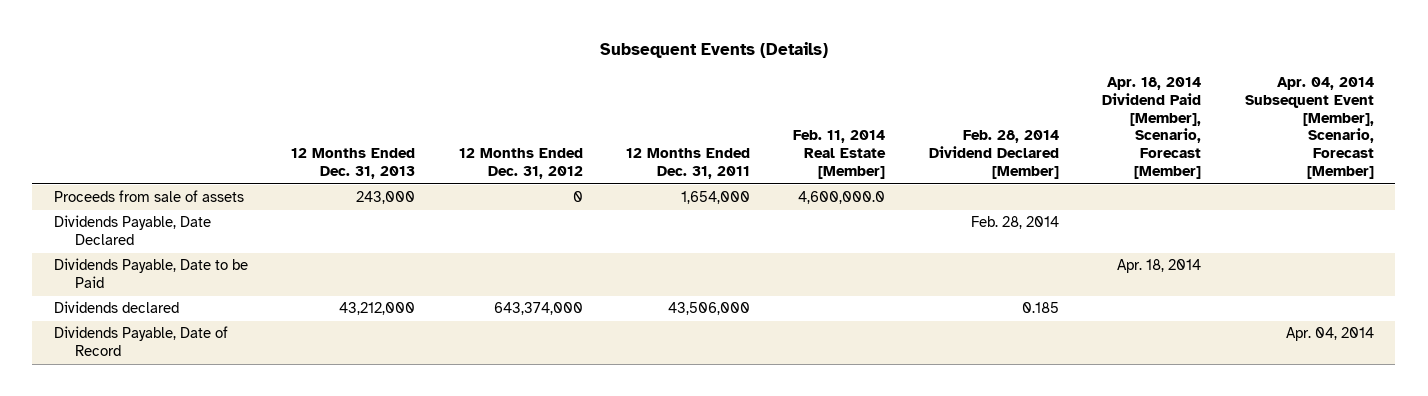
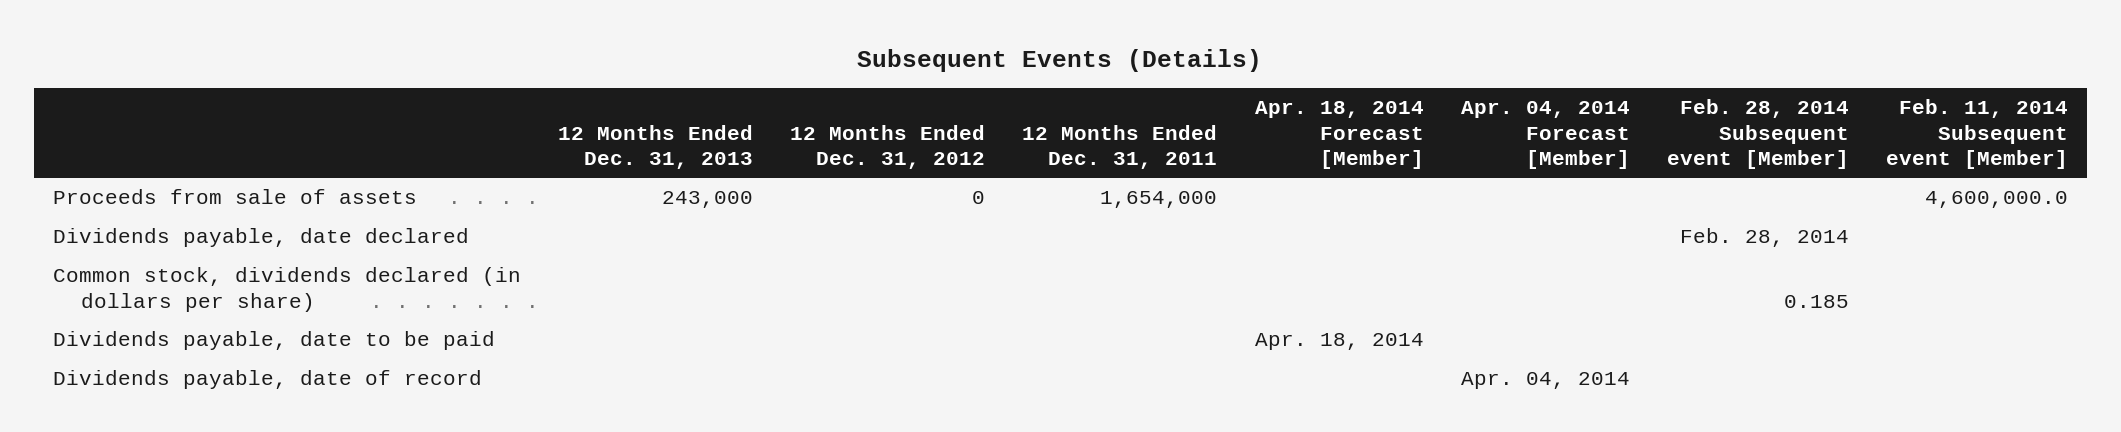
[793,130,887,180] Feb. 11, 2014 Real Estate [Member] -> none
[928,130,1059,180] Feb. 28, 2014 Dividend Declared [Member] -> none
[1102,76,1202,180] Apr. 18, 2014 Dividend Paid [Member], Scenario, Forecast [Member] -> none
[1244,76,1374,180] Apr. 04, 2014 Subsequent Event [Member], Scenario, Forecast [Member] -> none
none -> [1254,101,1424,170] Apr. 18, 2014 Forecast [Member]
none -> [1460,101,1630,170] Apr. 04, 2014 Forecast [Member]
none -> [1667,99,1850,170] Feb. 28, 2014 Subsequent event [Member]
none -> [1886,99,2069,170] Feb. 11, 2014 Subsequent event [Member]
[53,301,179,314] Dividends declared -> none
[53,215,211,246] Dividends Payable, Date Declared -> [52,228,469,248] Dividends payable, date declared
none -> [52,267,521,312] Common stock, dividends declared (in dollars per share)
[53,258,248,289] Dividends Payable, Date to be Paid -> [52,331,495,351] Dividends payable, date to be paid
[53,326,228,357] Dividends Payable, Date of Record -> [52,370,482,390] Dividends payable, date of record

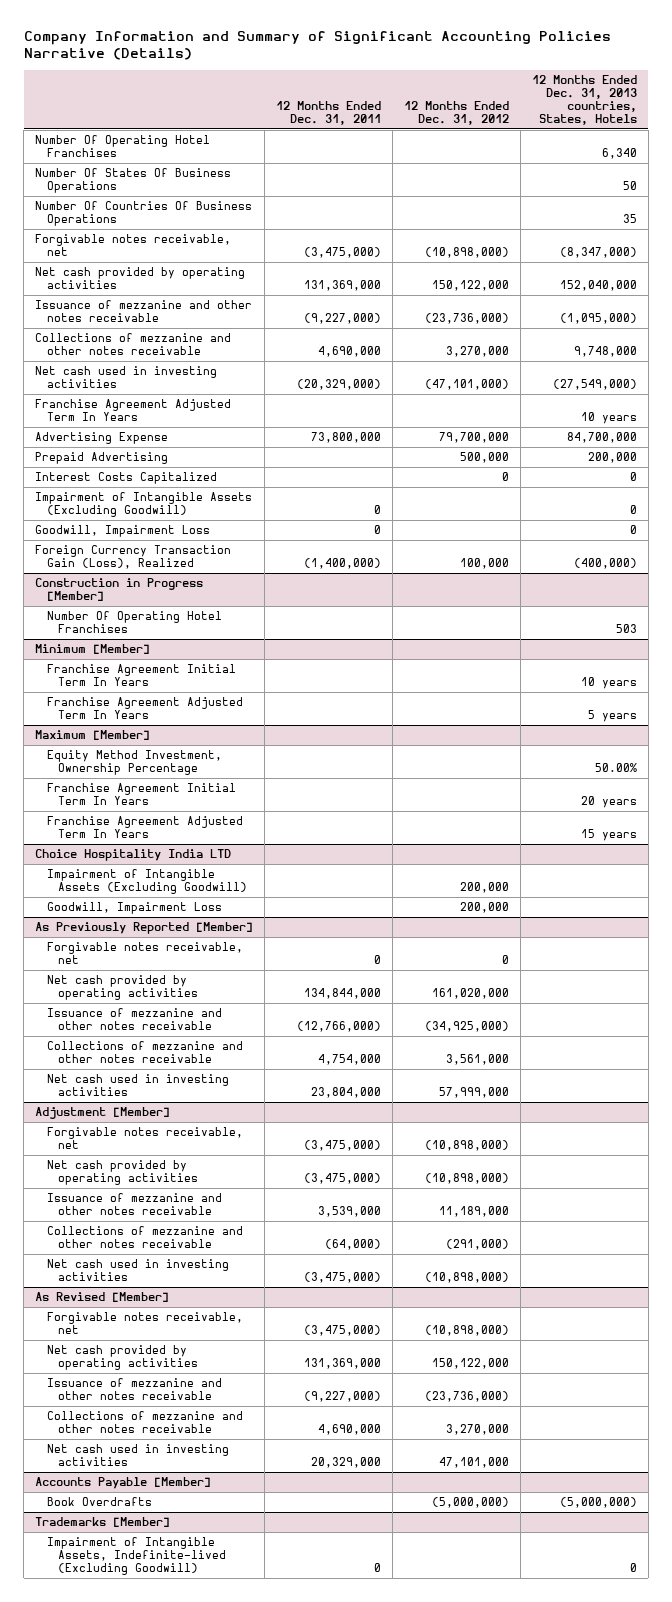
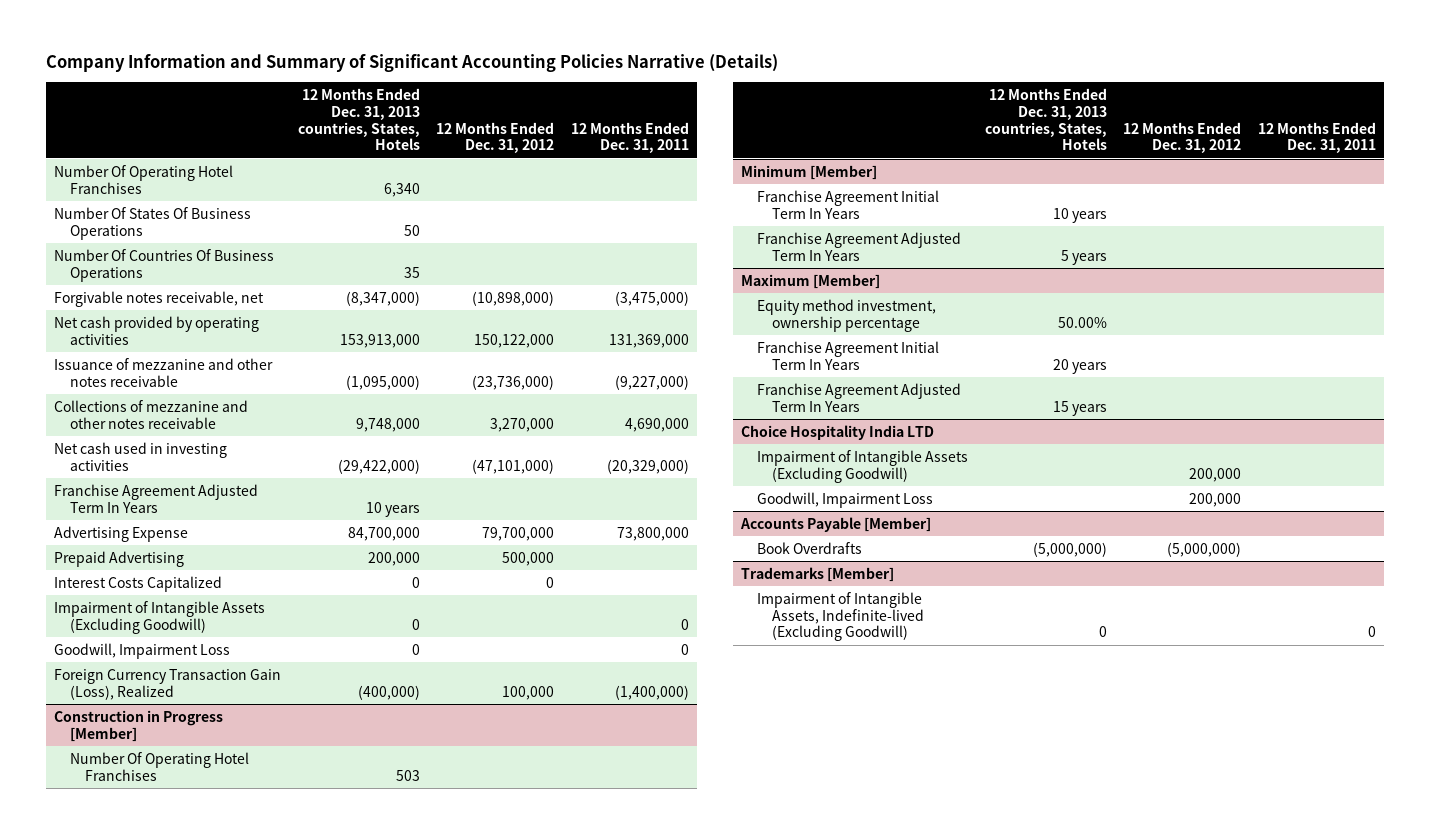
[559,280,637,292] 152,040,000 -> [339,333,420,348] 153,913,000
[552,379,637,391] (27,549,000) -> [337,458,420,474] (29,422,000)
[46,750,222,776] Equity Method Investment, Ownership Percentage -> [756,298,936,332] Equity method investment, ownership percentage
[35,922,254,935] As Previously Reported [Member] -> none
[46,942,243,965] Forgivable notes receivable, net -> none
[46,975,199,1001] Net cash provided by operating activities -> none
[46,1008,222,1031] Issuance of mezzanine and other notes receivable -> none
[46,1041,243,1064] Collections of mezzanine and other notes receivable -> none
[46,1074,229,1097] Net cash used in investing activities -> none
[35,1107,171,1120] Adjustment [Member] -> none
[46,1127,243,1150] Forgivable notes receivable, net -> none
[46,1160,199,1186] Net cash provided by operating activities -> none
[46,1193,222,1216] Issuance of mezzanine and other notes receivable -> none
[46,1226,243,1249] Collections of mezzanine and other notes receivable -> none
[46,1259,229,1282] Net cash used in investing activities -> none
[35,1292,170,1303] As Revised [Member] -> none
[46,1312,243,1335] Forgivable notes receivable, net -> none
[46,1345,199,1371] Net cash provided by operating activities -> none
[46,1378,222,1401] Issuance of mezzanine and other notes receivable -> none
[46,1411,243,1434] Collections of mezzanine and other notes receivable -> none
[46,1444,229,1467] Net cash used in investing activities -> none

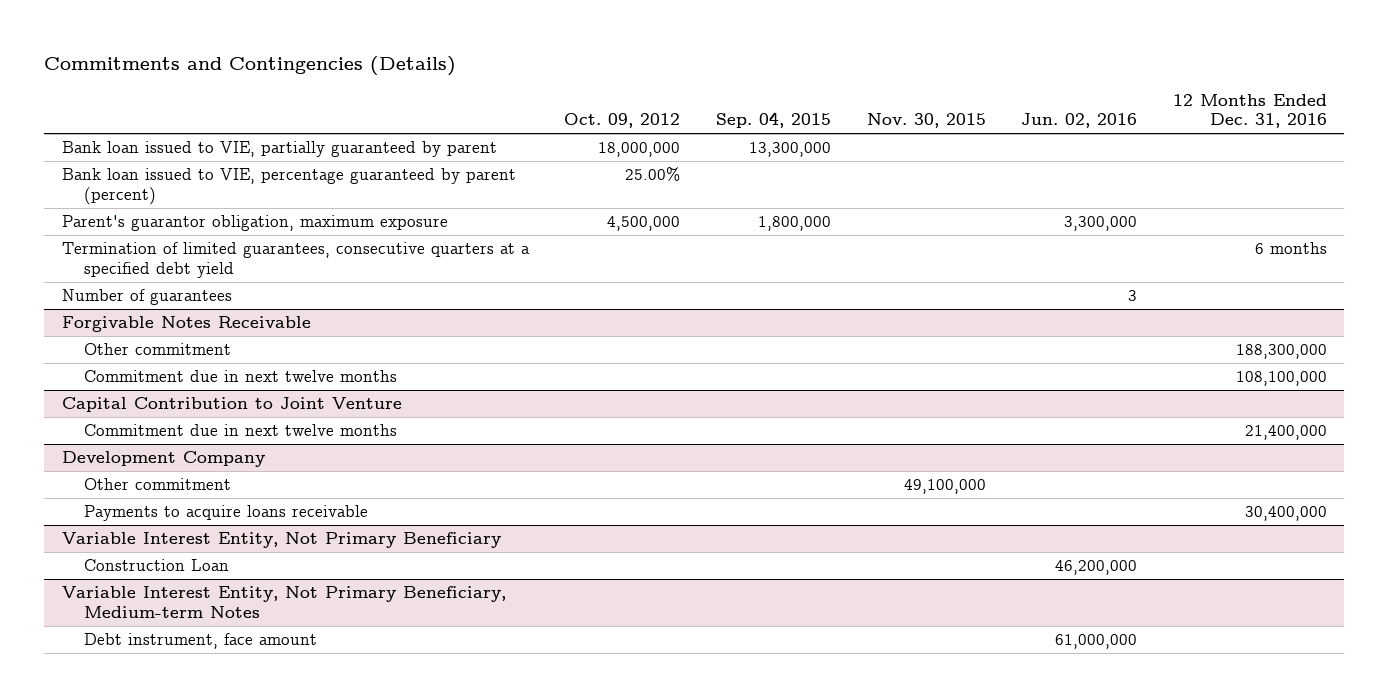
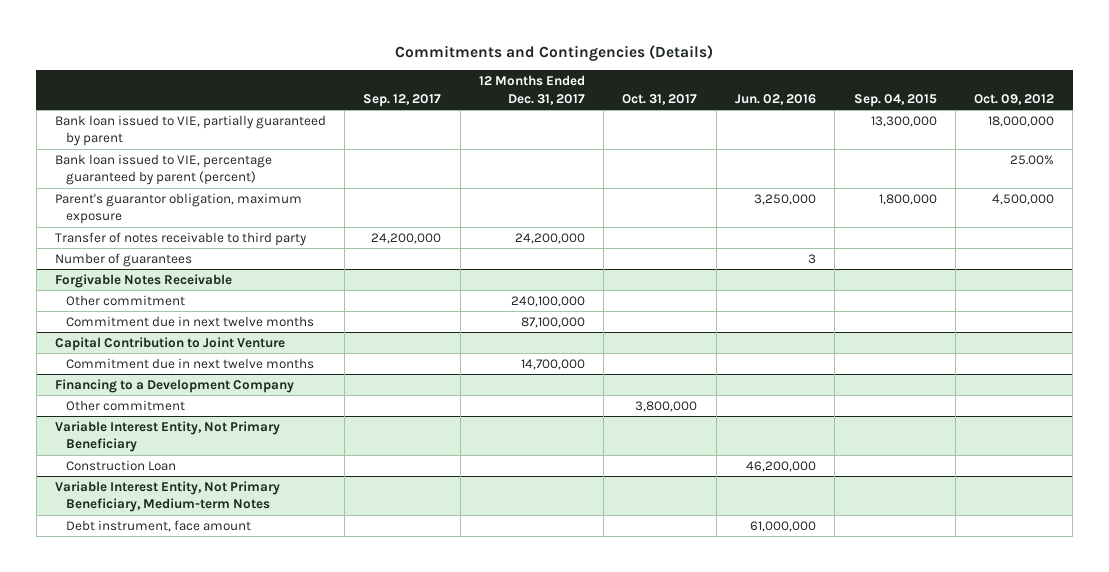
[866,113,986,129] Nov. 30, 2015 -> none
[1172,93,1327,129] 12 Months Ended Dec. 31, 2016 -> none
none -> [363,93,442,107] Sep. 12, 2017
none -> [478,75,585,105] 12 Months Ended Dec. 31, 2017
none -> [622,93,698,105] Oct. 31, 2017
[61,242,530,278] Termination of limited guarantees, consecutive quarters at a specified debt yield -> none
[1064,216,1138,232] 3,300,000 -> [754,193,817,205] 3,250,000
none -> [54,231,307,246] Transfer of notes receivable to third party
[61,451,265,468] Development Company -> none
[83,478,231,491] Other commitment -> none
[83,505,368,522] Payments to acquire loans receivable -> none
none -> [54,378,294,393] Financing to a Development Company
none -> [66,399,186,411] Other commitment

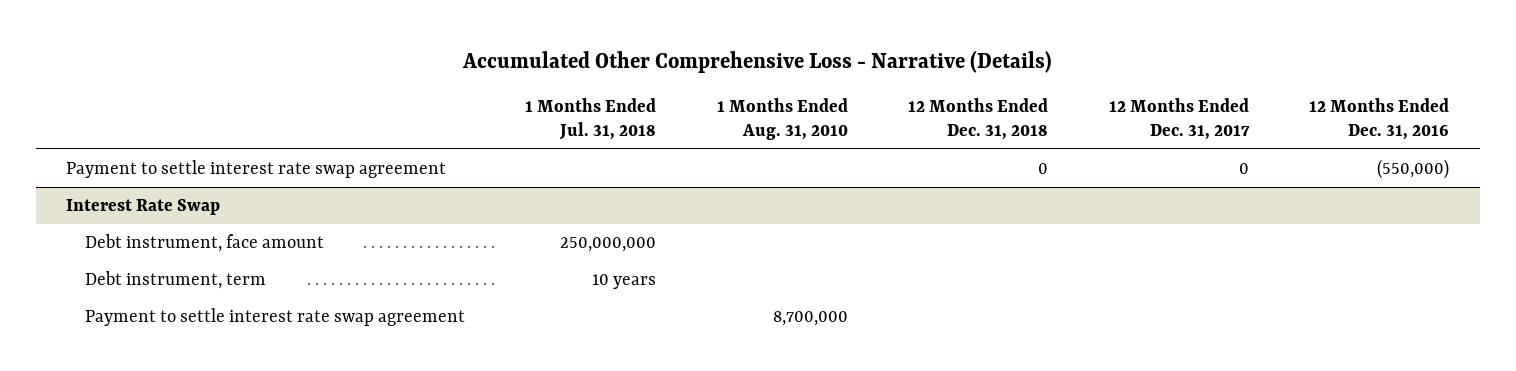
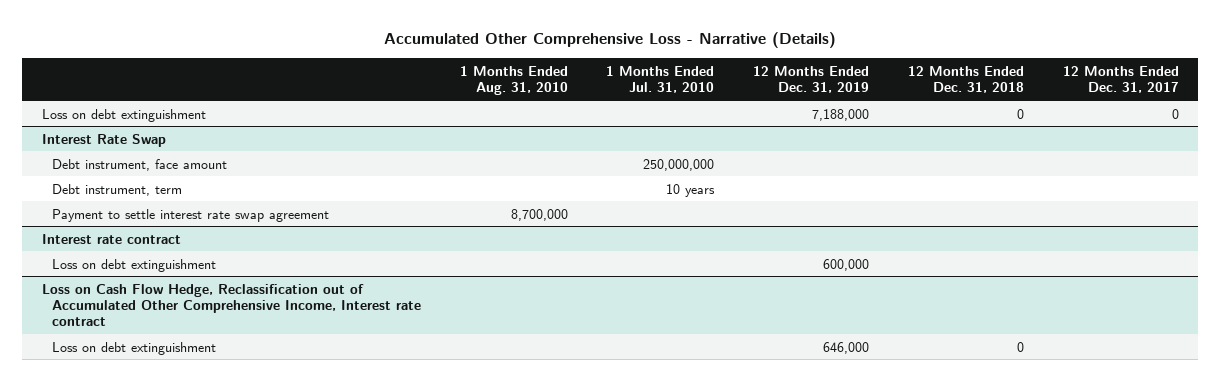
[525,98,657,140] 1 Months Ended Jul. 31, 2018 -> none
[1309,98,1450,140] 12 Months Ended Dec. 31, 2016 -> none
none -> [606,66,715,94] 1 Months Ended Jul. 31, 2010
none -> [753,66,870,94] 12 Months Ended Dec. 31, 2019
[66,160,447,179] Payment to settle interest rate swap agreement -> none
none -> [41,108,206,122] Loss on debt extinguishment
none -> [41,233,181,244] Interest rate contract
none -> [51,258,216,272] Loss on debt extinguishment
none -> [41,283,421,327] Loss on Cash Flow Hedge, Reclassification out of Accumulated Other Comprehensive Income, Interest rate contract
none -> [51,341,216,355] Loss on debt extinguishment

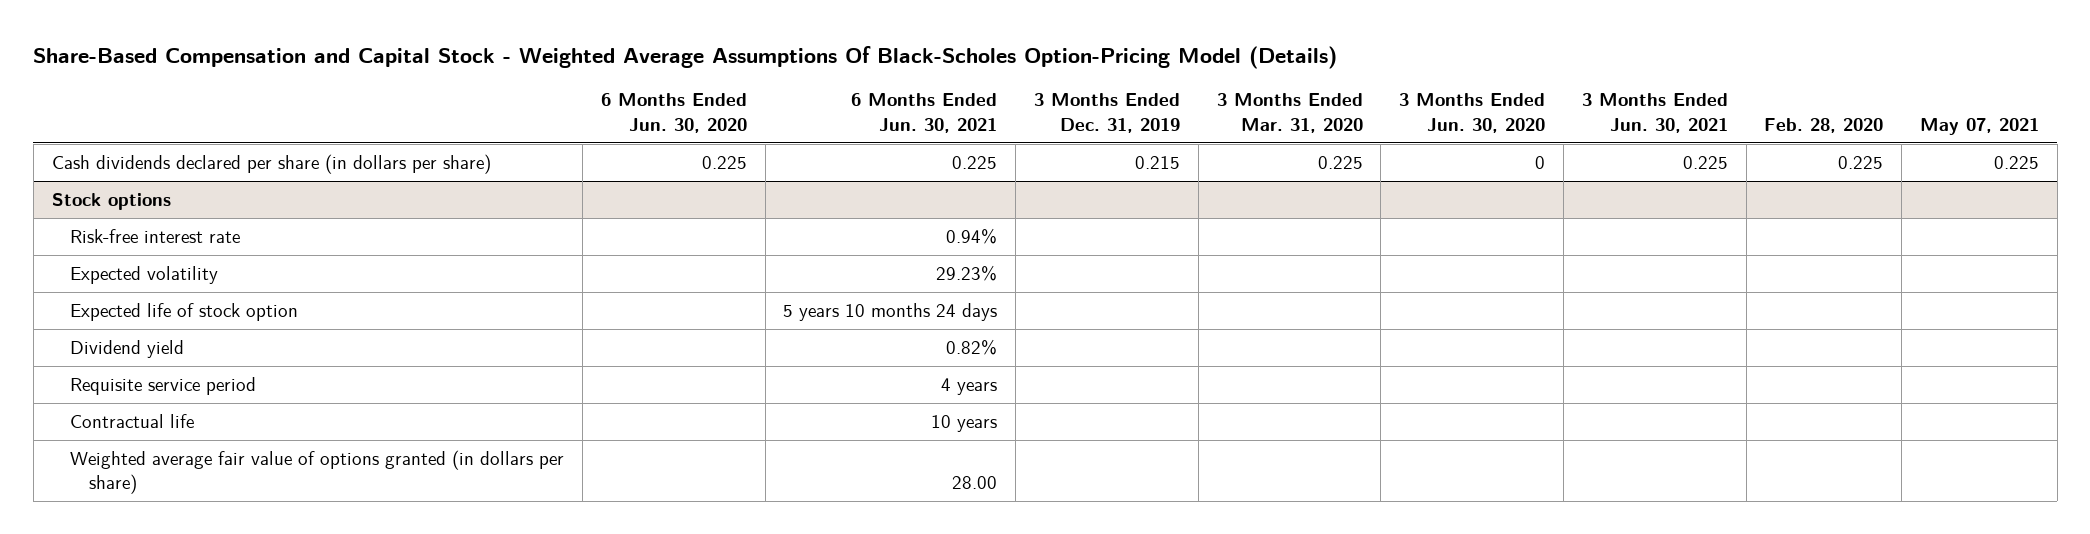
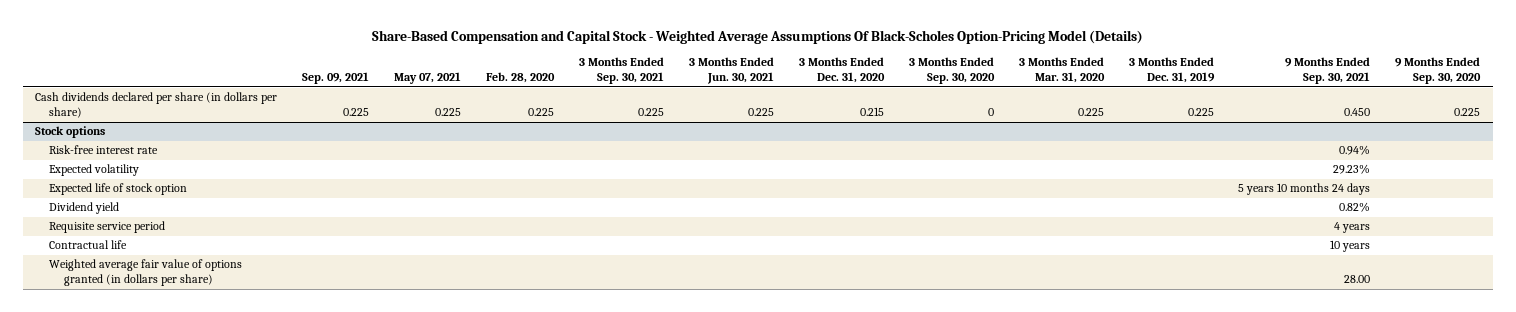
[600,93,747,133] 6 Months Ended Jun. 30, 2020 -> none
[851,93,998,133] 6 Months Ended Jun. 30, 2021 -> none
[1399,93,1546,133] 3 Months Ended Jun. 30, 2020 -> none
none -> [302,72,370,85] Sep. 09, 2021
none -> [578,57,664,85] 3 Months Ended Sep. 30, 2021
none -> [798,57,885,84] 3 Months Ended Dec. 31, 2020
none -> [908,57,995,85] 3 Months Ended Sep. 30, 2020
none -> [1285,57,1371,85] 9 Months Ended Sep. 30, 2021
none -> [1395,57,1482,85] 9 Months Ended Sep. 30, 2020
[1134,155,1180,169] 0.215 -> [1187,108,1214,117] 0.225

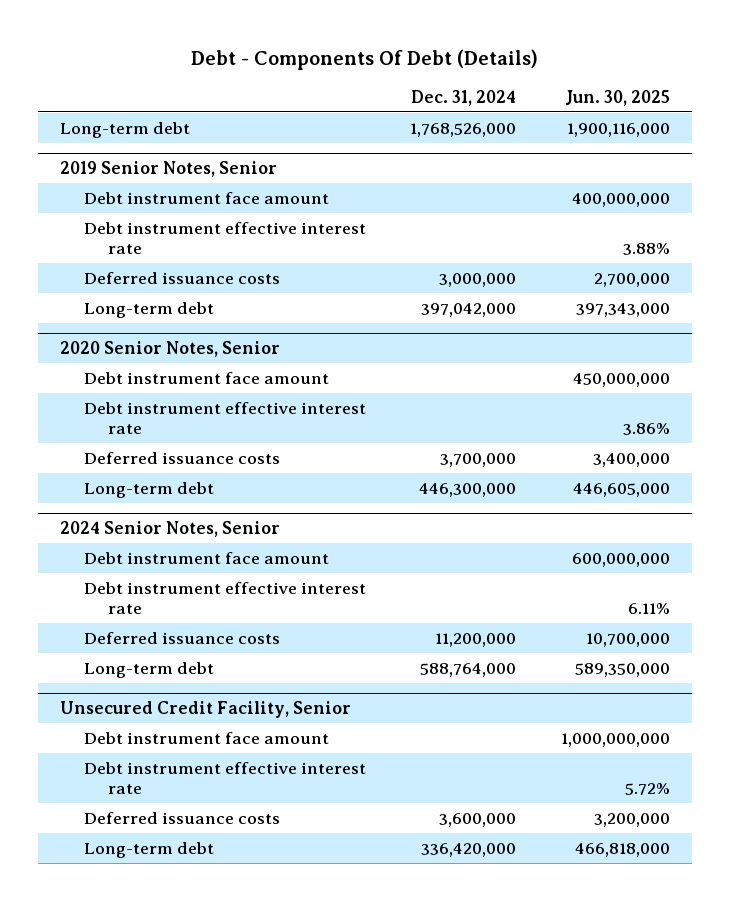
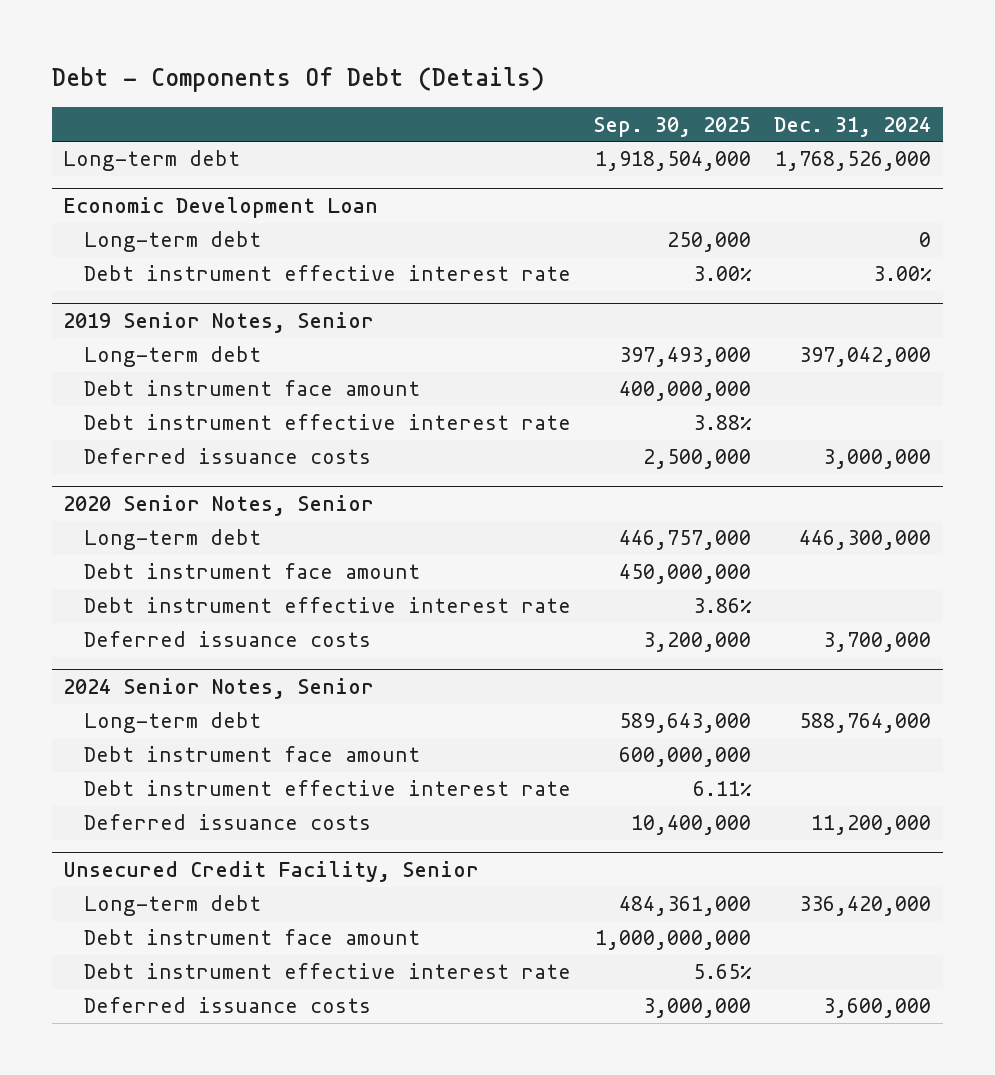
[564,90,670,107] Jun. 30, 2025 -> none
none -> [593,116,752,137] Sep. 30, 2025
none -> [63,197,379,219] Economic Development Loan
none -> [83,231,261,253] Long-term debt
none -> [83,265,571,282] Debt instrument effective interest rate
[83,301,214,318] Long-term debt -> [83,346,261,368] Long-term debt
[83,481,214,498] Long-term debt -> [83,529,261,551] Long-term debt
[83,661,214,678] Long-term debt -> [83,712,261,734] Long-term debt
[83,841,214,858] Long-term debt -> [83,895,261,917] Long-term debt

